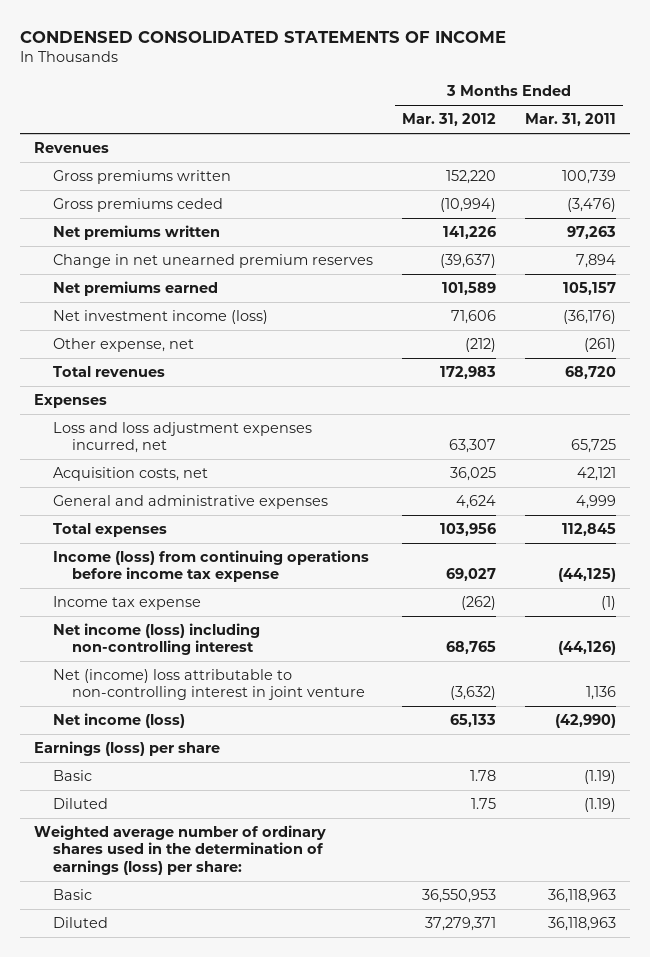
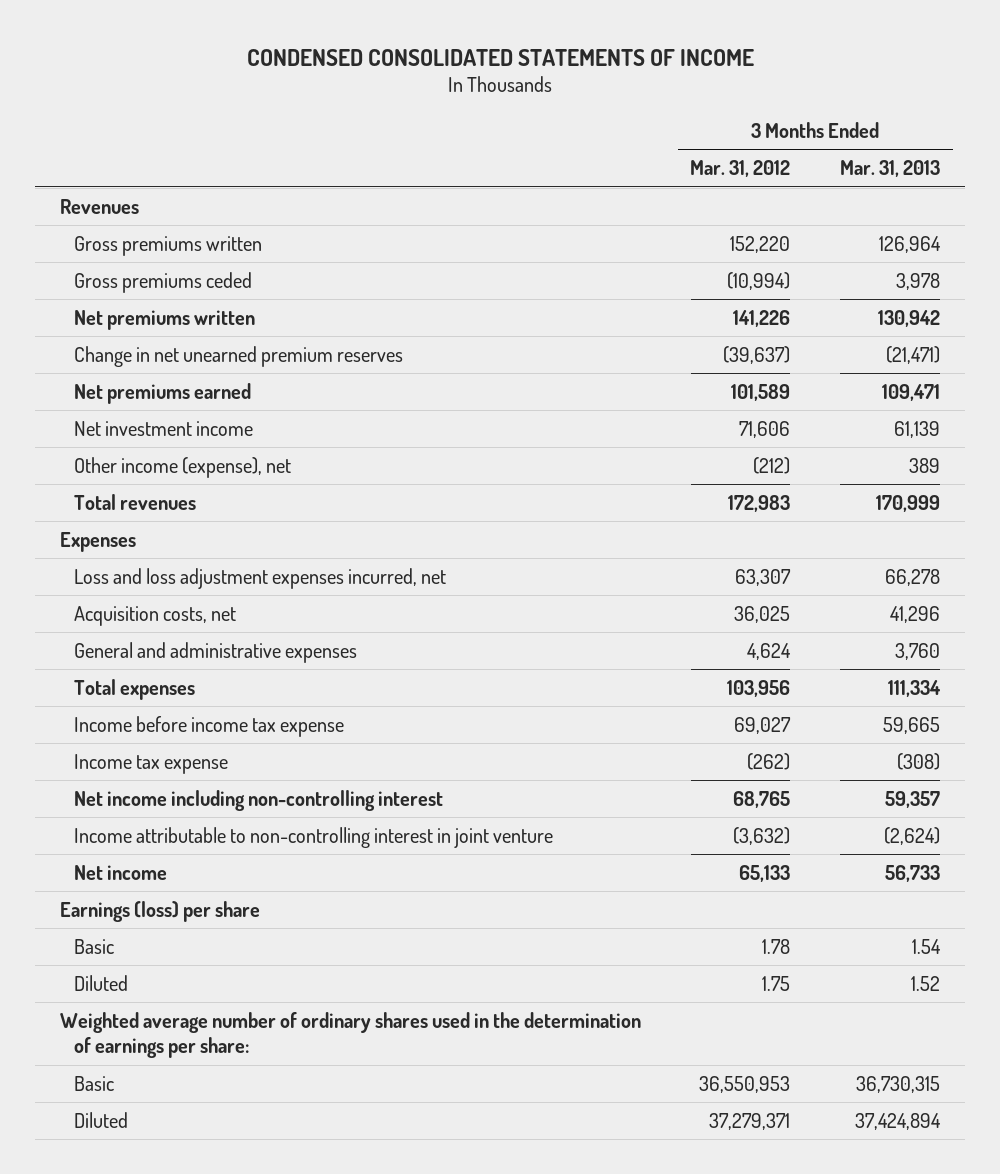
[524,113,616,127] Mar. 31, 2011 -> none
none -> [840,160,941,178] Mar. 31, 2013
[53,310,269,325] Net investment income (loss) -> [73,420,253,436] Net investment income
[53,338,195,353] Other expense, net -> [73,456,291,478] Other income (expense), net
[53,550,370,583] Income (loss) from continuing operations before income tax expense -> [73,715,344,737] Income before income tax expense
[53,623,261,656] Net income (loss) including non-controlling interest -> [73,789,443,811] Net income including non-controlling interest
[53,669,366,701] Net (income) loss attributable to non-controlling interest in joint venture -> [73,826,553,848] Income attributable to non-controlling interest in joint venture
[53,713,186,729] Net income (loss) -> [73,864,167,880] Net income
[34,825,327,875] Weighted average number of ordinary shares used in the determination of earnings (loss) per share: -> [59,1011,641,1059] Weighted average number of ordinary shares used in the determination of earnings per share:

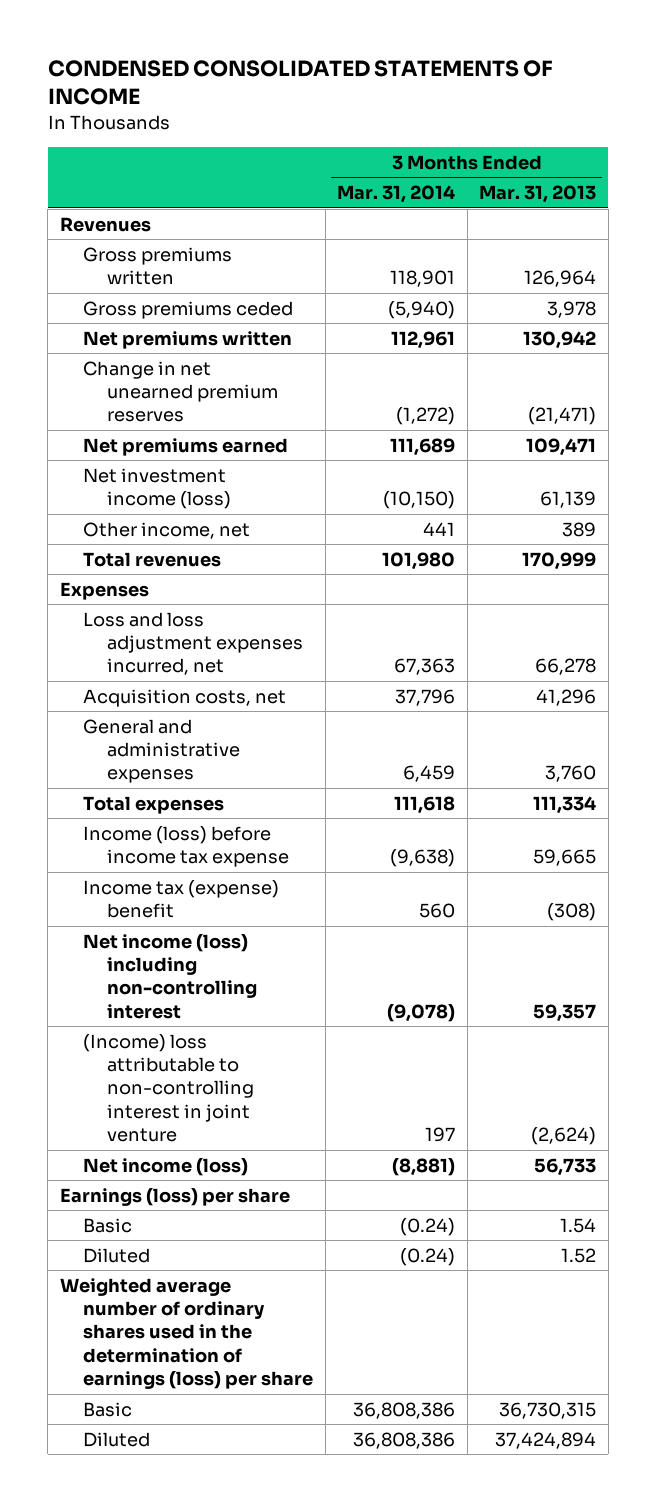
[690,160,791,178] Mar. 31, 2012 -> none
none -> [337,185,456,204] Mar. 31, 2014
[73,420,253,436] Net investment income -> [83,467,231,510] Net investment income (loss)
[73,456,291,478] Other income (expense), net -> [83,521,251,539] Other income, net
[73,715,344,737] Income before income tax expense -> [83,825,289,868] Income (loss) before income tax expense
[73,753,228,774] Income tax expense -> [83,879,280,919] Income tax (expense) benefit
[73,789,443,811] Net income including non-controlling interest -> [83,933,257,1019] Net income (loss) including non-controlling interest
[73,826,553,848] Income attributable to non-controlling interest in joint venture -> [83,1033,254,1143] (Income) loss attributable to non-controlling interest in joint venture
[73,864,167,880] Net income -> [83,1157,249,1176] Net income (loss)
[59,1011,641,1059] Weighted average number of ordinary shares used in the determination of earnings per share: -> [59,1277,314,1390] Weighted average number of ordinary shares used in the determination of earnings (loss) per share

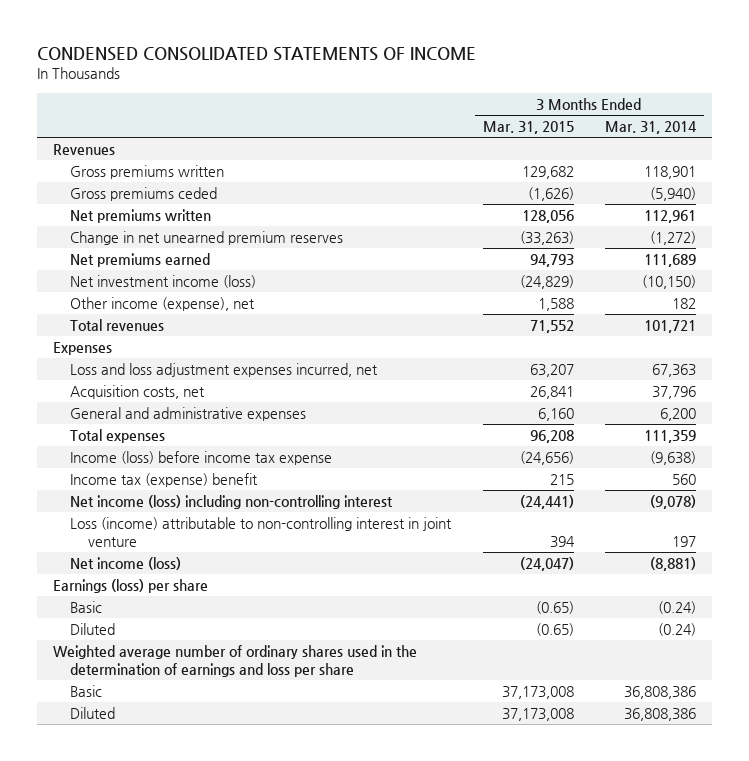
[479,185,597,204] Mar. 31, 2013 -> none
none -> [482,121,574,135] Mar. 31, 2015
[83,521,251,539] Other income, net -> [70,297,256,312] Other income (expense), net
[423,521,456,536] 441 -> [671,298,696,310] 182
[382,551,456,570] 101,980 -> [643,320,696,334] 101,721
[403,765,456,783] 6,459 -> [659,408,696,422] 6,200
[394,795,456,814] 111,618 -> [643,430,696,444] 111,359
[83,1033,254,1143] (Income) loss attributable to non-controlling interest in joint venture -> [70,517,453,548] Loss (income) attributable to non-controlling interest in joint venture
[59,1277,314,1390] Weighted average number of ordinary shares used in the determination of earnings (loss) per share -> [52,645,417,678] Weighted average number of ordinary shares used in the determination of earnings and loss per share

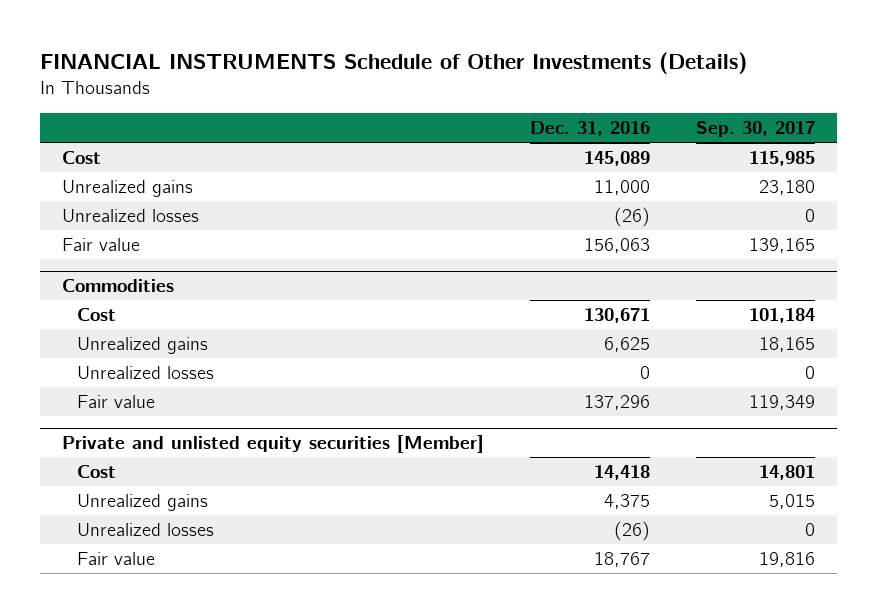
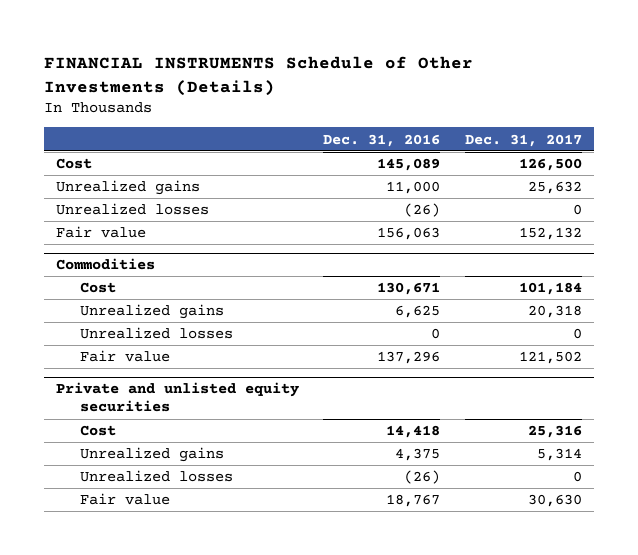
[695,121,815,138] Sep. 30, 2017 -> none
none -> [464,133,582,147] Dec. 31, 2017
[62,435,485,454] Private and unlisted equity securities [Member] -> [56,382,300,413] Private and unlisted equity securities

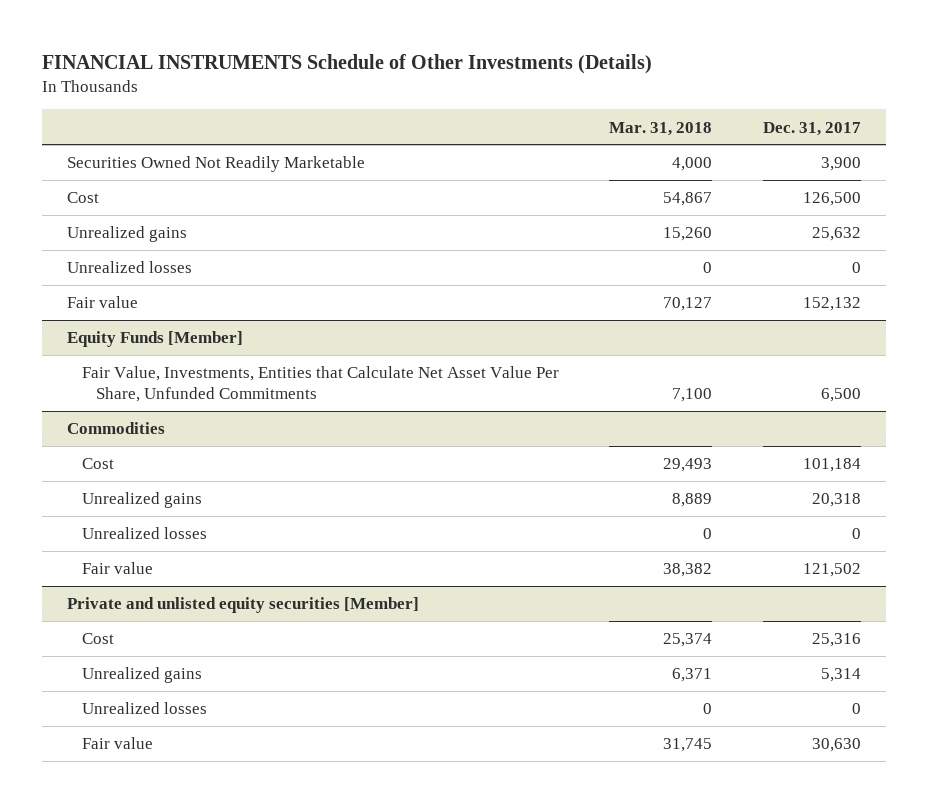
[323,133,441,147] Dec. 31, 2016 -> none
none -> [609,121,713,136] Mar. 31, 2018
none -> [67,156,366,173] Securities Owned Not Readily Marketable
none -> [67,331,244,348] Equity Funds [Member]
none -> [81,366,559,403] Fair Value, Investments, Entities that Calculate Net Asset Value Per Share, Unfunded Commitments
[56,382,300,413] Private and unlisted equity securities -> [67,597,420,614] Private and unlisted equity securities [Member]

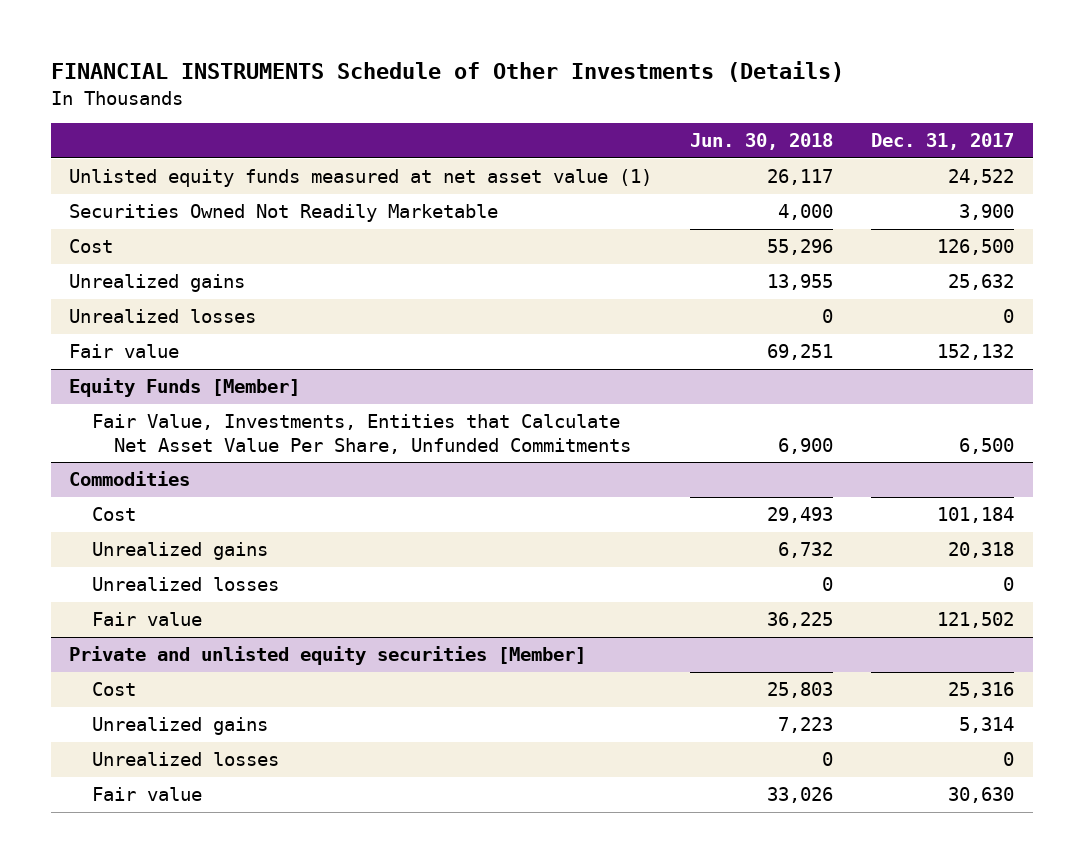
[609,121,713,136] Mar. 31, 2018 -> none
none -> [690,133,834,151] Jun. 30, 2018
none -> [69,169,653,188] Unlisted equity funds measured at net asset value (1)

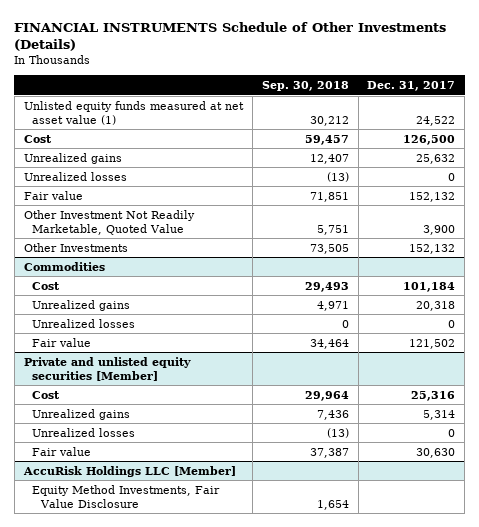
[690,133,834,151] Jun. 30, 2018 -> none
none -> [261,81,349,92] Sep. 30, 2018
[69,204,499,223] Securities Owned Not Readily Marketable -> none
[69,378,301,398] Equity Funds [Member] -> none
[91,414,632,454] Fair Value, Investments, Entities that Calculate Net Asset Value Per Share, Unfunded Commitments -> none
none -> [23,209,195,235] Other Investment Not Readily Marketable, Quoted Value
none -> [23,242,128,252] Other Investments
none -> [22,465,236,477] AccuRisk Holdings LLC [Member]
none -> [32,484,221,508] Equity Method Investments, Fair Value Disclosure

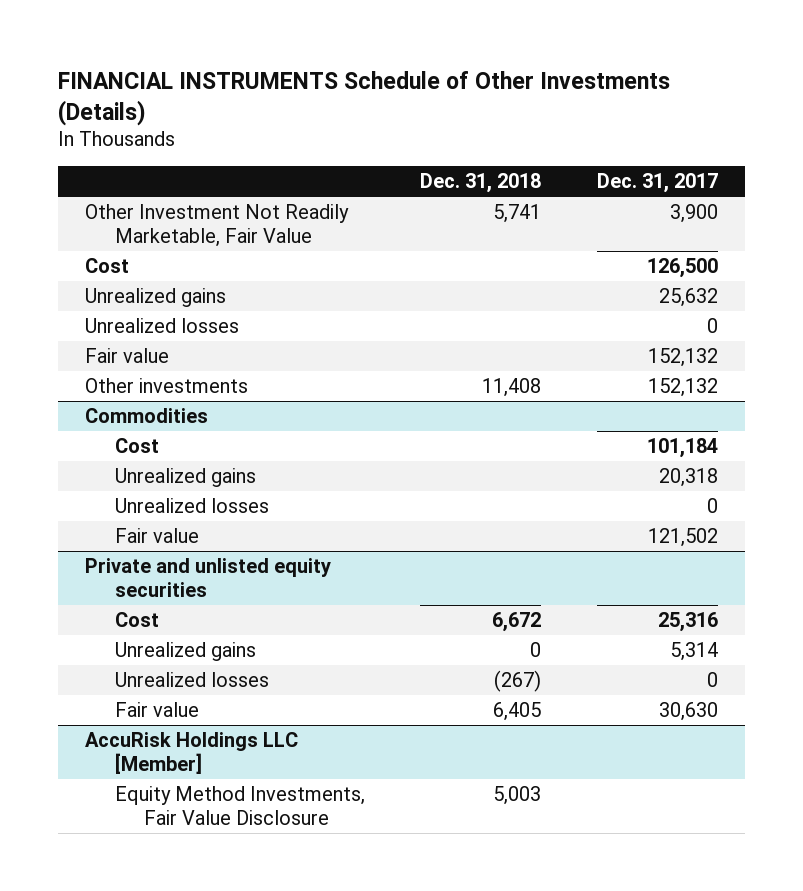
[261,81,349,92] Sep. 30, 2018 -> none
none -> [420,173,542,194] Dec. 31, 2018
[23,100,244,125] Unlisted equity funds measured at net asset value (1) -> none
none -> [85,204,350,248] Other Investment Not Readily Marketable, Fair Value
[23,209,195,235] Other Investment Not Readily Marketable, Quoted Value -> none
[23,242,128,252] Other Investments -> [85,378,249,394] Other investments
[23,356,191,381] Private and unlisted equity securities [Member] -> [85,558,332,598] Private and unlisted equity securities

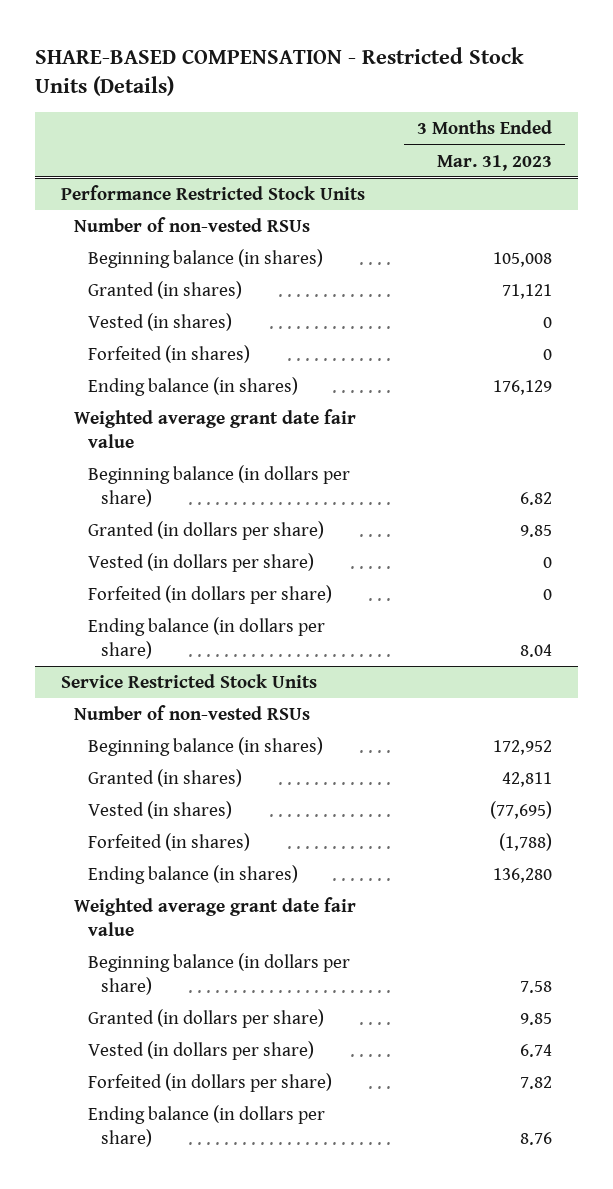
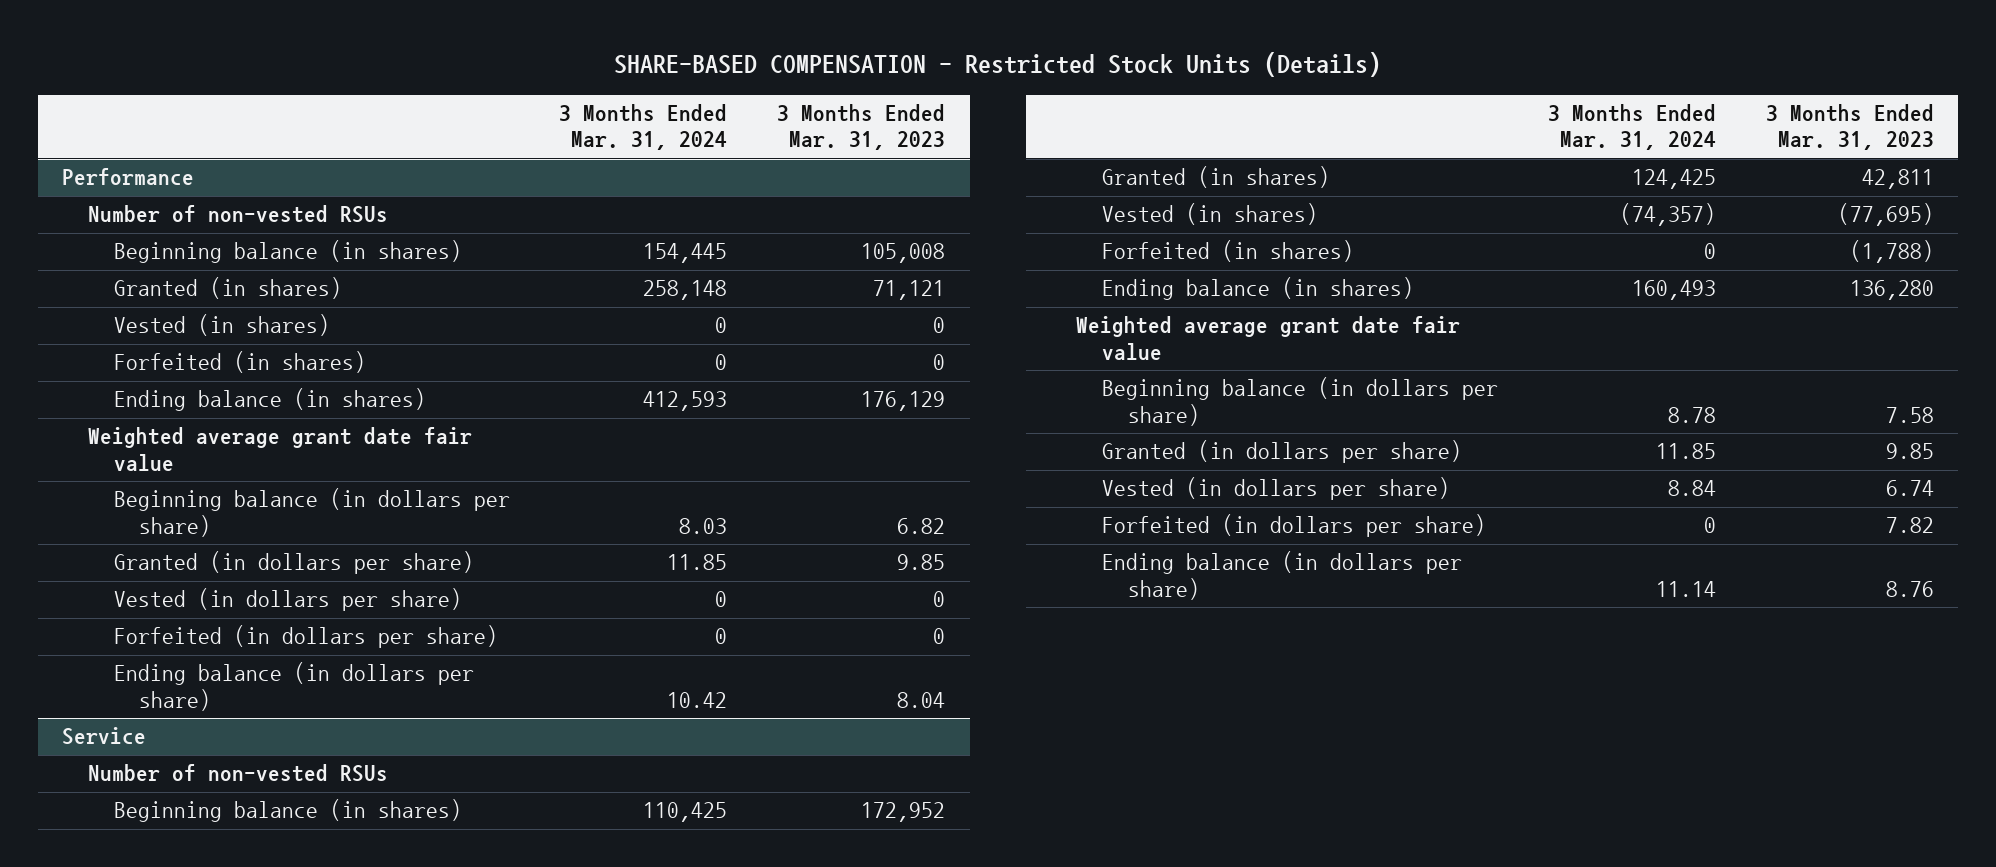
none -> [559,103,728,151] 3 Months Ended Mar. 31, 2024
[60,185,365,201] Performance Restricted Stock Units -> [62,168,195,187] Performance
[60,674,317,689] Service Restricted Stock Units -> [62,727,147,746] Service

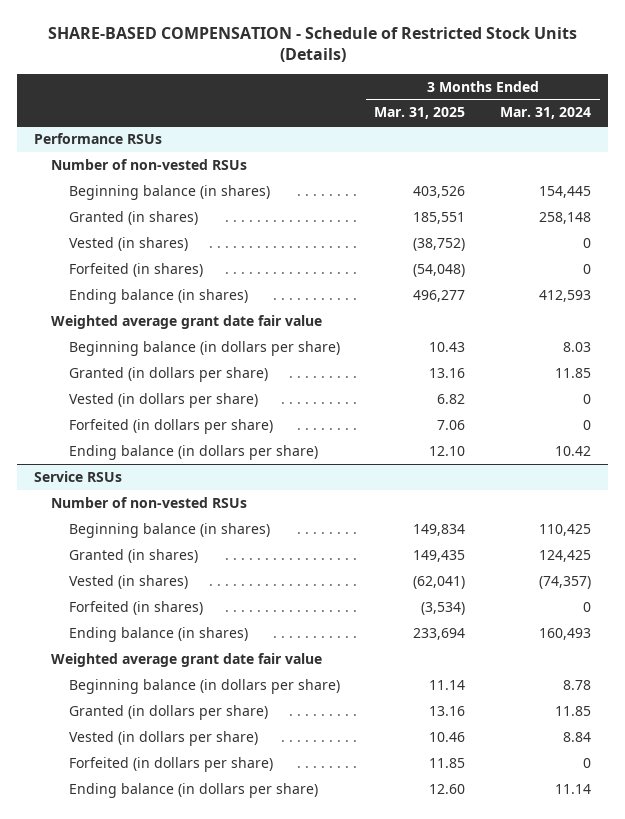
[613,52,1381,78] SHARE-BASED COMPENSATION - Restricted Stock Units (Details) -> [47,26,577,63] SHARE-BASED COMPENSATION - Schedule of Restricted Stock Units (Details)
[777,103,946,151] 3 Months Ended Mar. 31, 2023 -> none
none -> [374,107,466,120] Mar. 31, 2025
[62,168,195,187] Performance -> [34,132,163,144] Performance RSUs
[62,727,147,746] Service -> [34,470,123,482] Service RSUs

